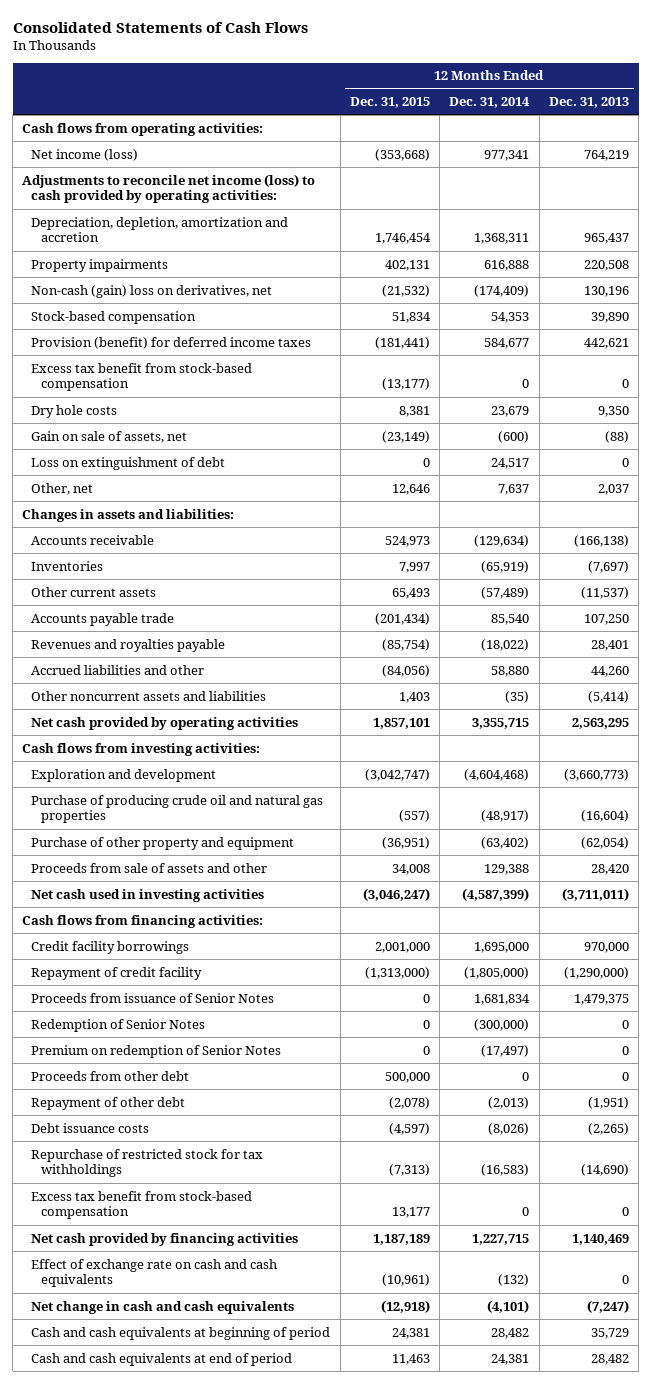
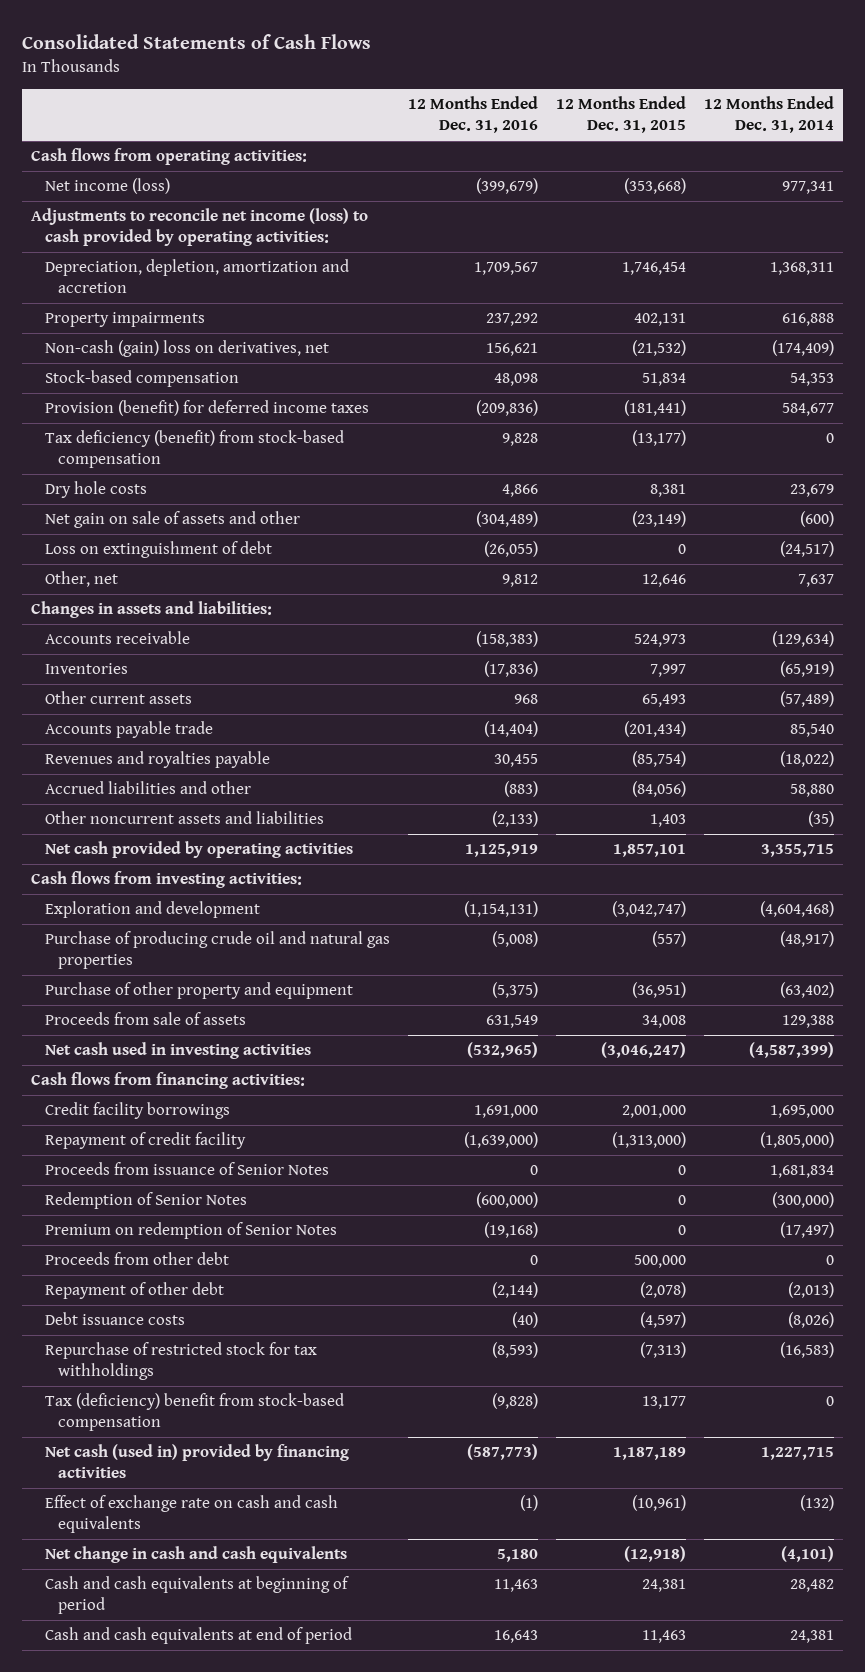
[549,97,630,109] Dec. 31, 2013 -> none
none -> [407,96,538,134] 12 Months Ended Dec. 31, 2016
[31,362,253,392] Excess tax benefit from stock-based compensation -> [44,430,344,469] Tax deficiency (benefit) from stock-based compensation
[31,430,188,443] Gain on sale of assets, net -> [44,511,300,529] Net gain on sale of assets and other
[491,457,530,469] 24,517 -> [779,541,834,558] (24,517)
[31,862,268,873] Proceeds from sale of assets and other -> [44,1012,246,1026] Proceeds from sale of assets
[31,1190,253,1220] Excess tax benefit from stock-based compensation -> [44,1393,344,1432] Tax (deficiency) benefit from stock-based compensation
[31,1232,299,1246] Net cash provided by financing activities -> [44,1444,349,1479] Net cash (used in) provided by financing activities

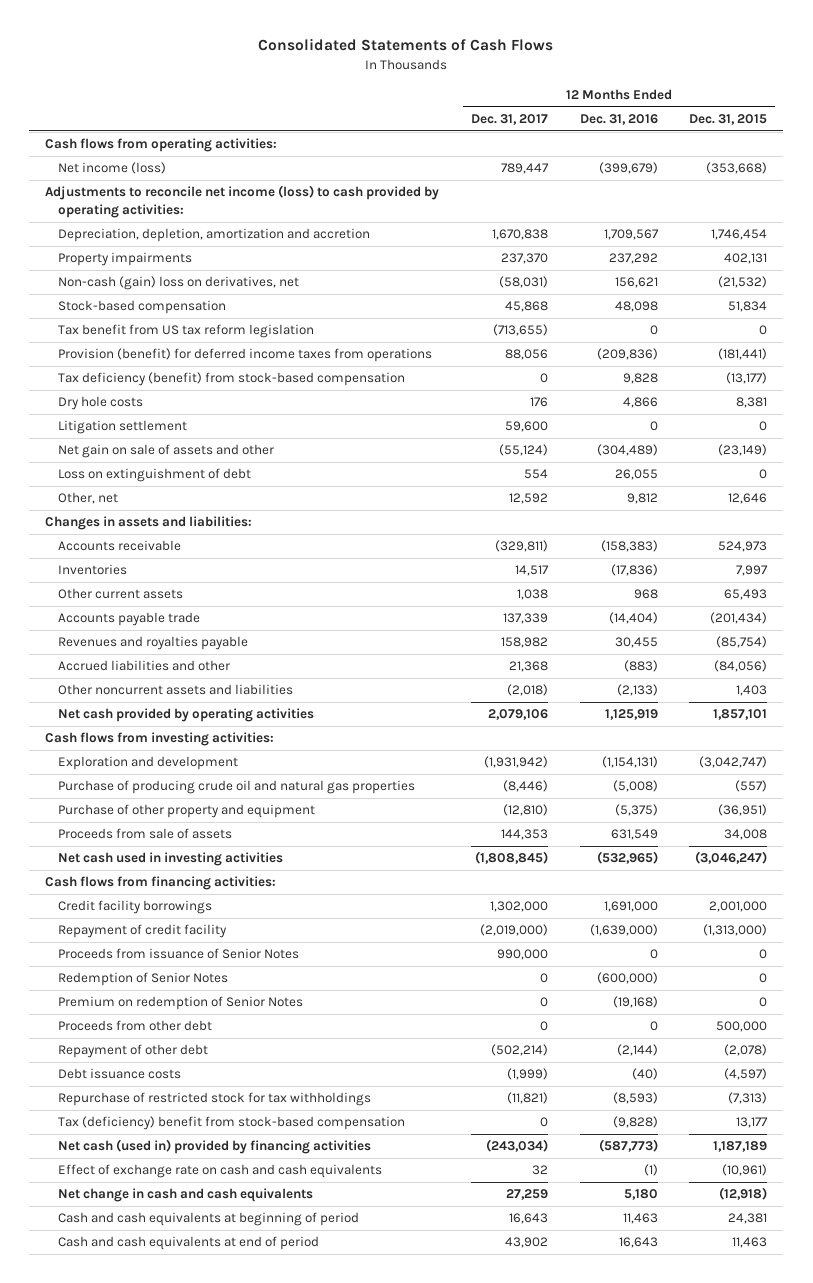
[703,96,834,134] 12 Months Ended Dec. 31, 2014 -> none
none -> [470,114,548,126] Dec. 31, 2017
none -> [58,324,315,339] Tax benefit from US tax reform legislation
[44,400,369,417] Provision (benefit) for deferred income taxes -> [58,348,433,363] Provision (benefit) for deferred income taxes from operations
none -> [58,420,188,435] Litigation settlement
[483,541,538,558] (26,055) -> [614,469,658,481] 26,055

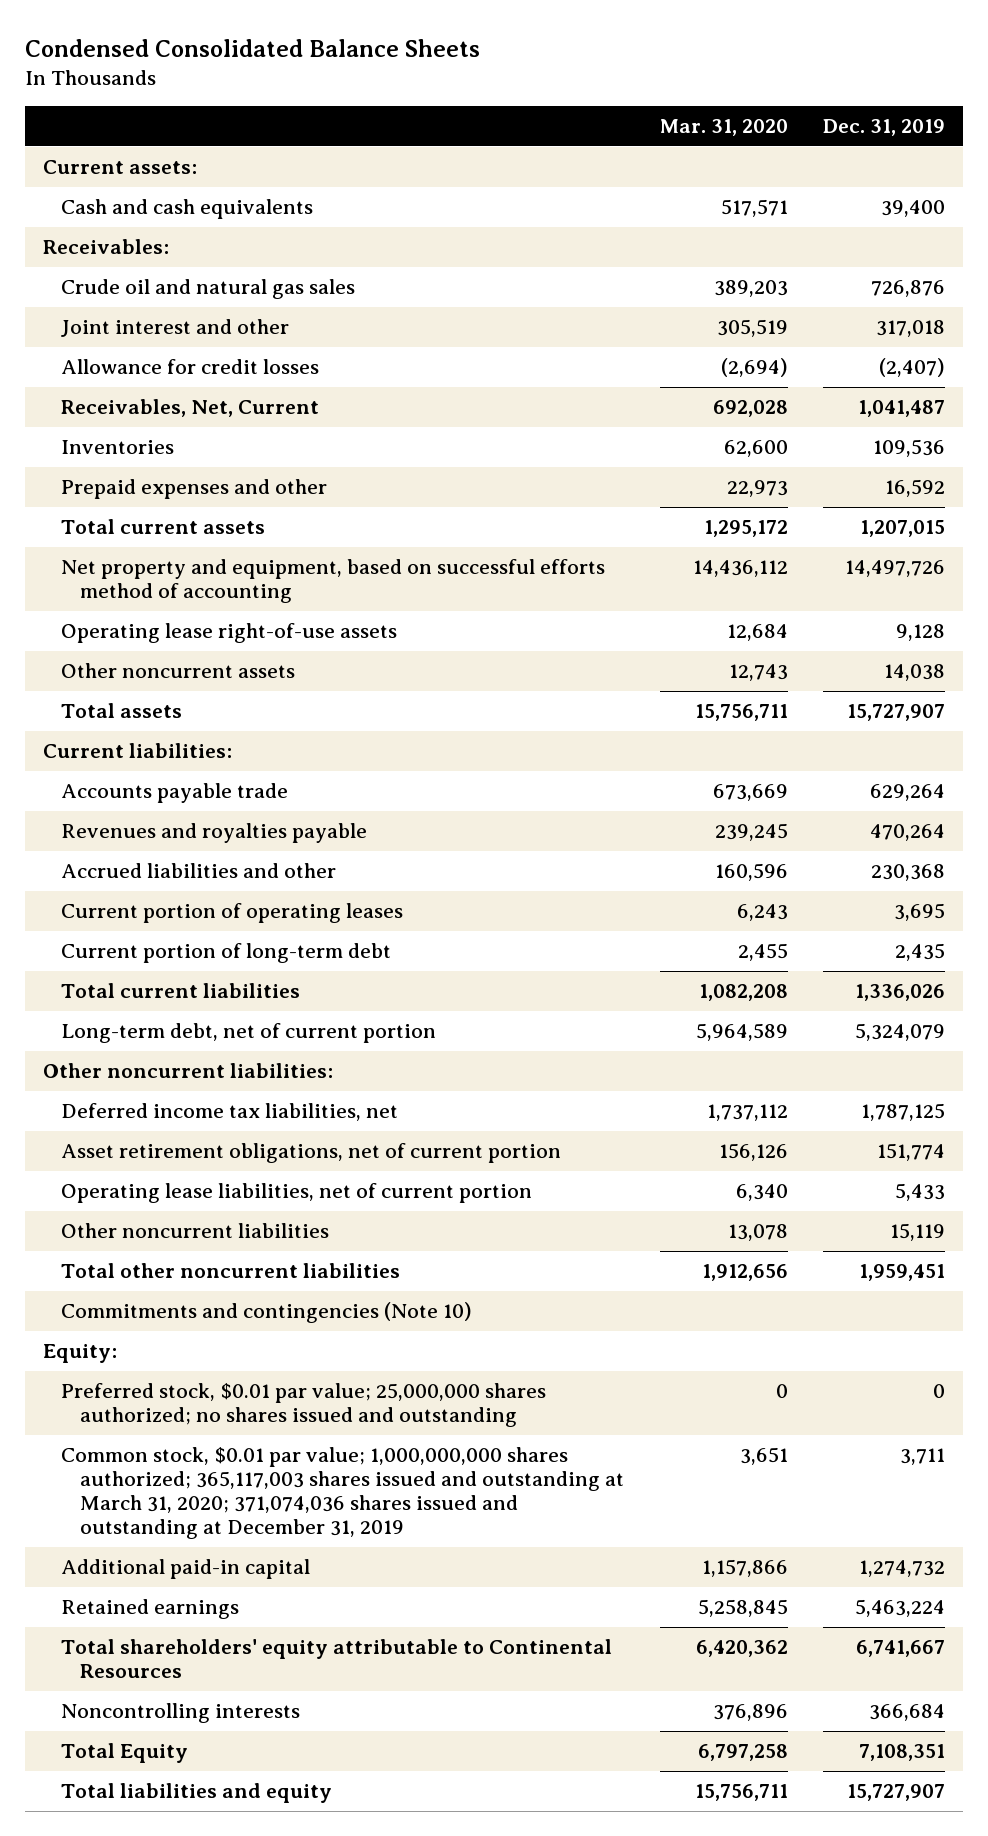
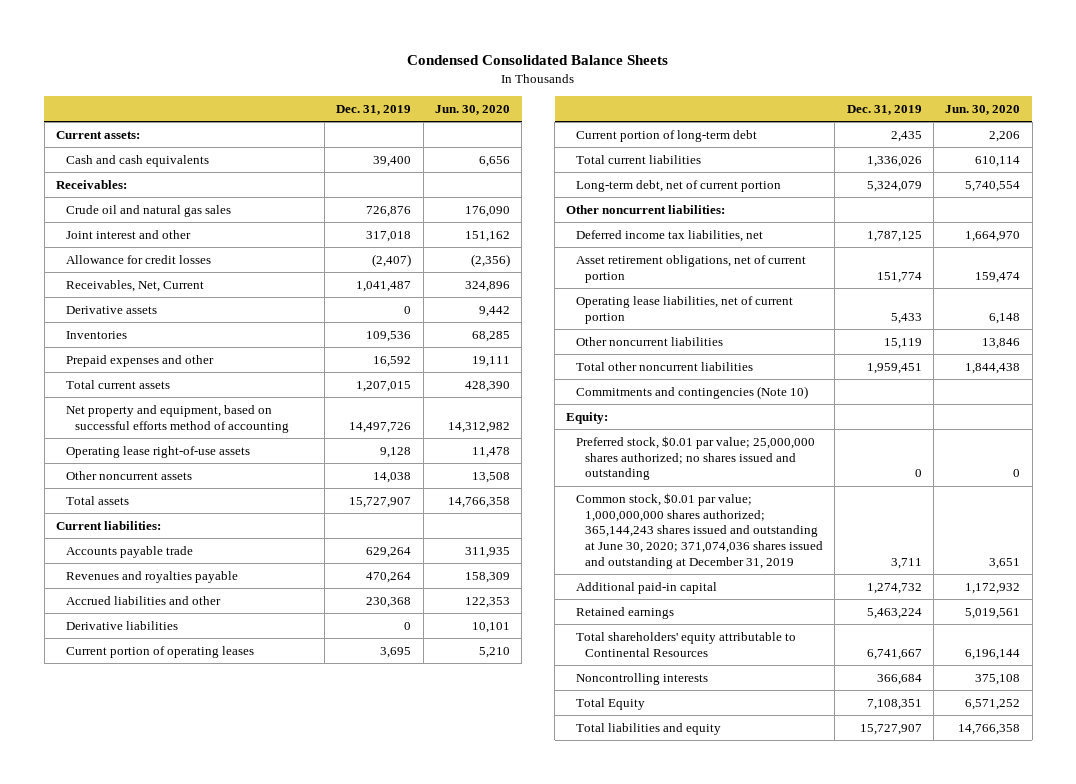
[659,118,788,136] Mar. 31, 2020 -> none
none -> [434,104,510,115] Jun. 30, 2020
none -> [65,306,157,315] Derivative assets
none -> [65,621,178,631] Derivative liabilities
[61,1447,625,1540] Common stock, $0.01 par value; 1,000,000,000 shares authorized; 365,117,003 shares issued and outstanding at March 31, 2020; 371,074,036 shares issued and outstanding at December 31, 2019 -> [575,493,824,569] Common stock, $0.01 par value; 1,000,000,000 shares authorized; 365,144,243 shares issued and outstanding at June 30, 2020; 371,074,036 shares issued and outstanding at December 31, 2019

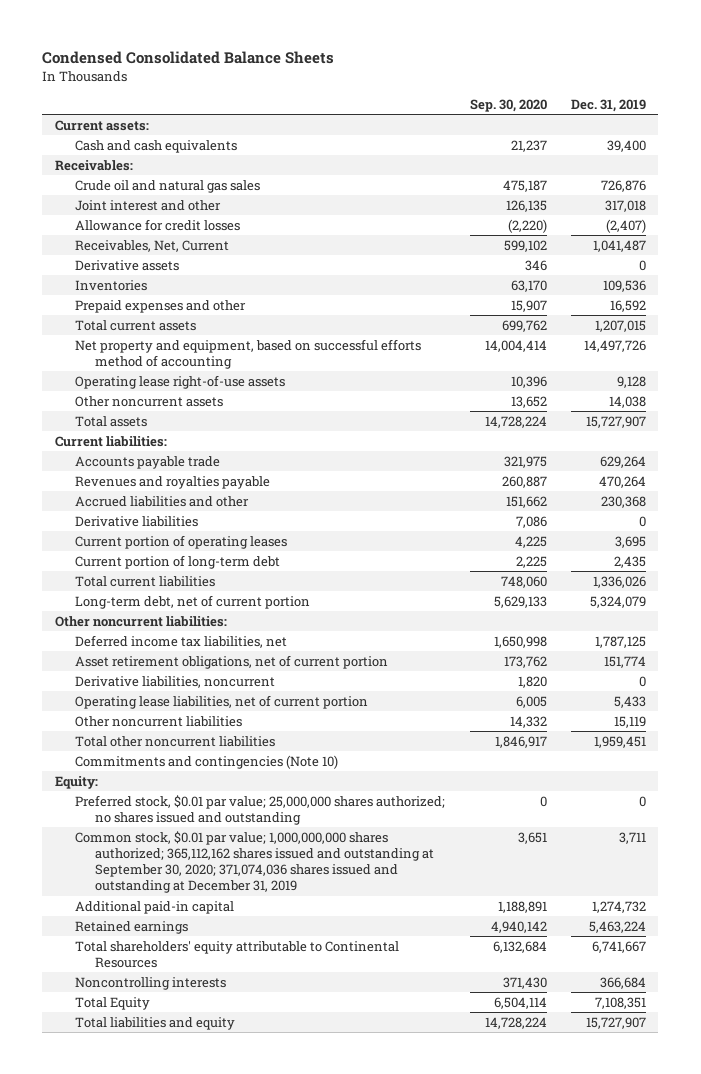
[434,104,510,115] Jun. 30, 2020 -> none
none -> [469,98,547,112] Sep. 30, 2020
none -> [75,675,276,688] Derivative liabilities, noncurrent
[575,493,824,569] Common stock, $0.01 par value; 1,000,000,000 shares authorized; 365,144,243 shares issued and outstanding at June 30, 2020; 371,074,036 shares issued and outstanding at December 31, 2019 -> [75,830,435,894] Common stock, $0.01 par value; 1,000,000,000 shares authorized; 365,112,162 shares issued and outstanding at September 30, 2020; 371,074,036 shares issued and outstanding at December 31, 2019

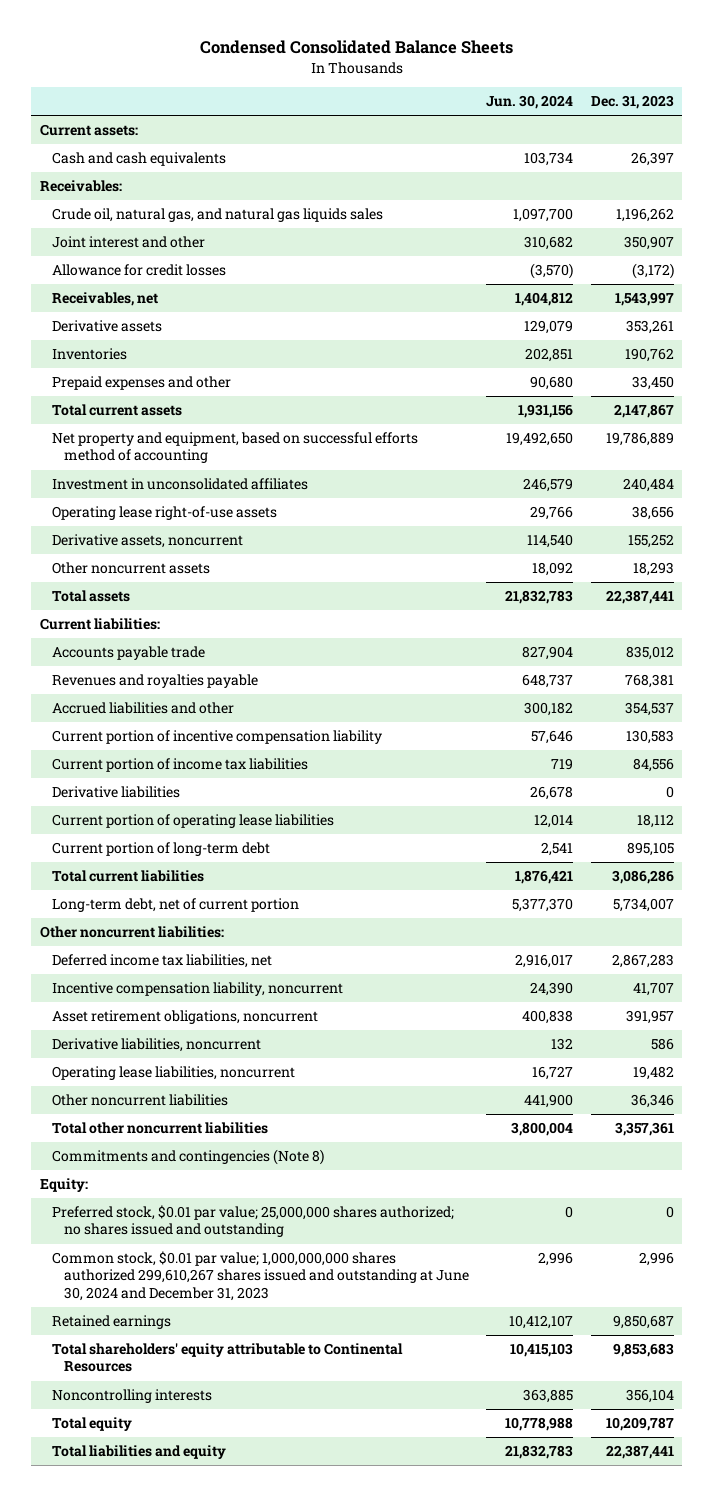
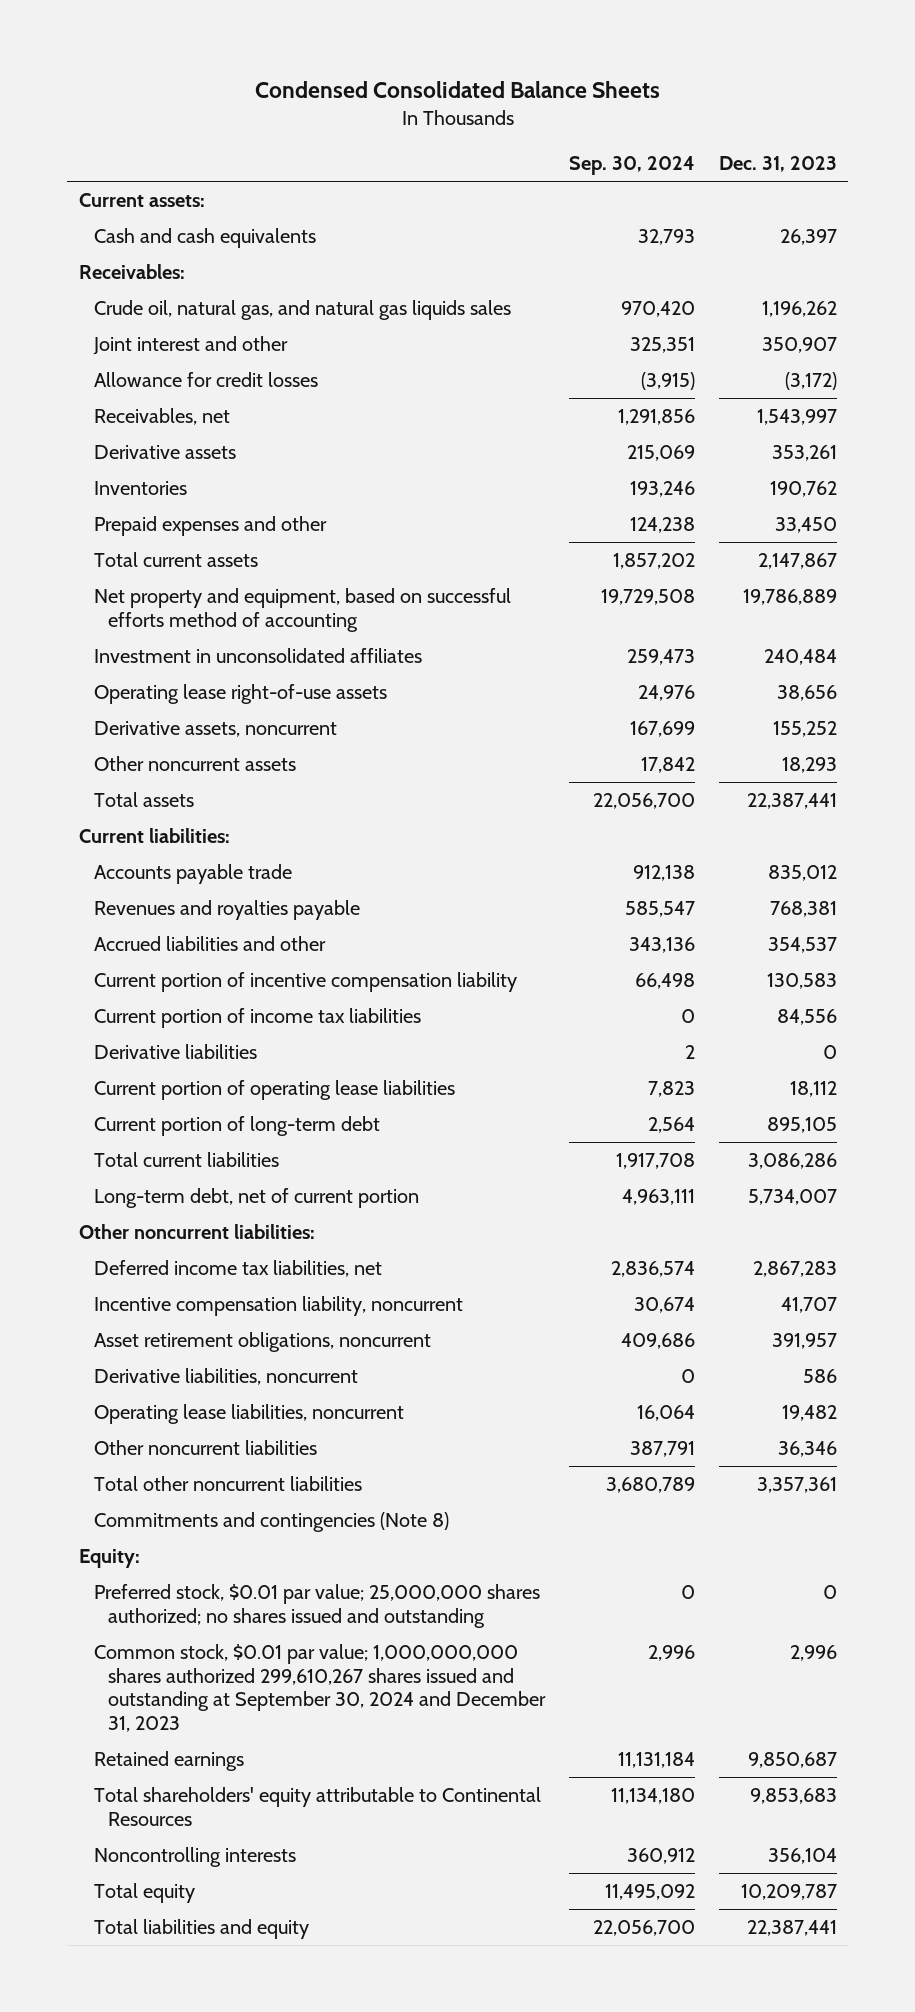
[486,95,574,110] Jun. 30, 2024 -> none
none -> [568,156,695,176] Sep. 30, 2024
[52,1251,470,1301] Common stock, $0.01 par value; 1,000,000,000 shares authorized 299,610,267 shares issued and outstanding at June 30, 2024 and December 31, 2023 -> [93,1644,547,1732] Common stock, $0.01 par value; 1,000,000,000 shares authorized 299,610,267 shares issued and outstanding at September 30, 2024 and December 31, 2023

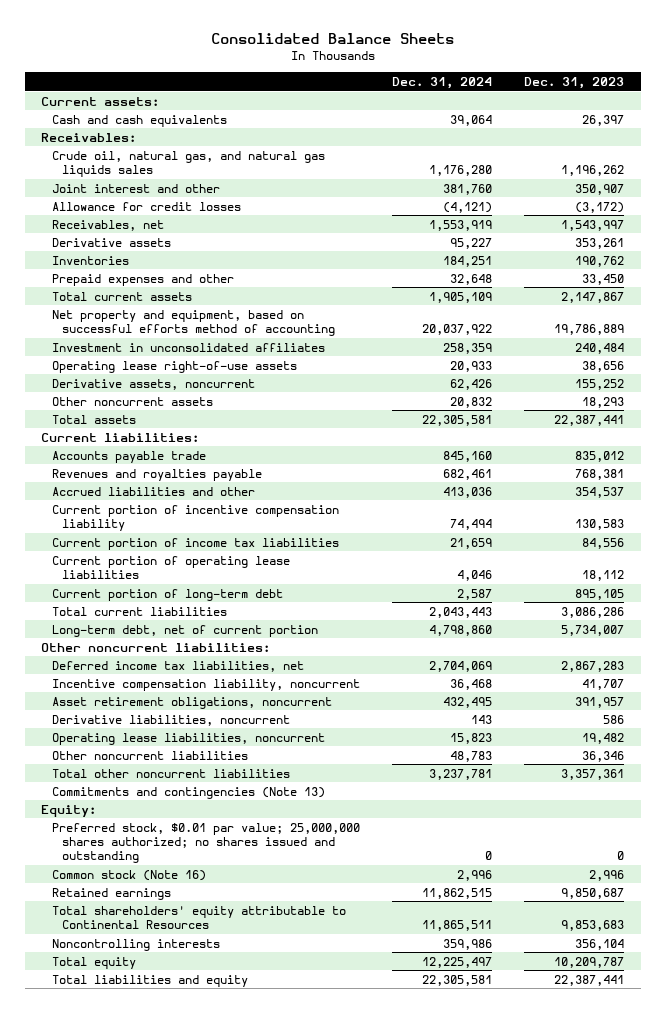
[254,81,660,99] Condensed Consolidated Balance Sheets -> [210,32,454,44] Consolidated Balance Sheets
[568,156,695,176] Sep. 30, 2024 -> none
none -> [392,77,493,90] Dec. 31, 2024
[93,1044,257,1060] Derivative liabilities -> none
[93,1512,449,1533] Commitments and contingencies (Note 8) -> [51,786,325,799] Commitments and contingencies (Note 13)
[93,1644,547,1732] Common stock, $0.01 par value; 1,000,000,000 shares authorized 299,610,267 shares issued and outstanding at September 30, 2024 and December 31, 2023 -> [51,869,206,881] Common stock (Note 16)

